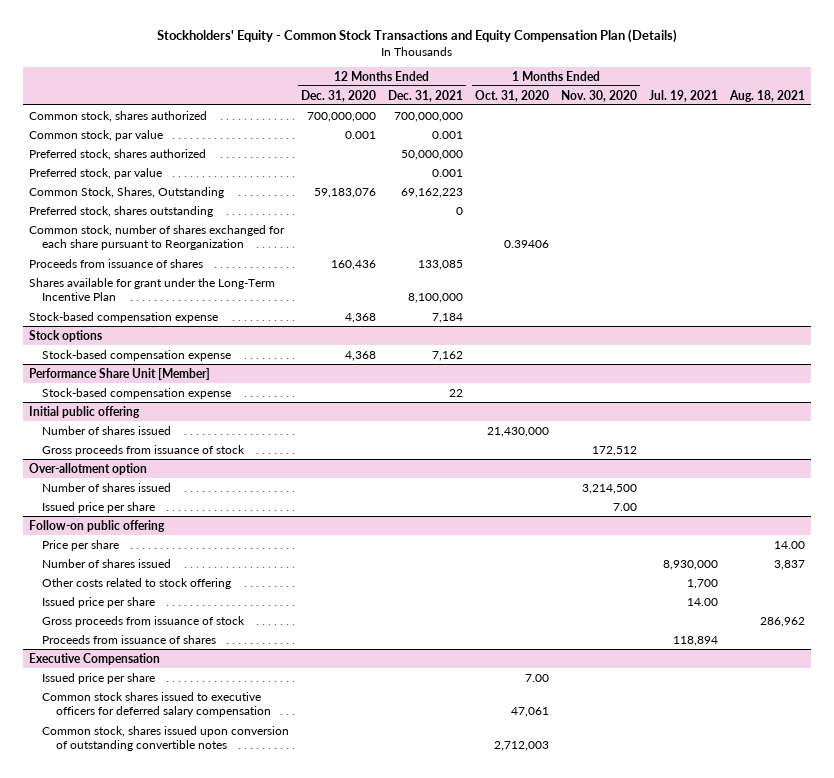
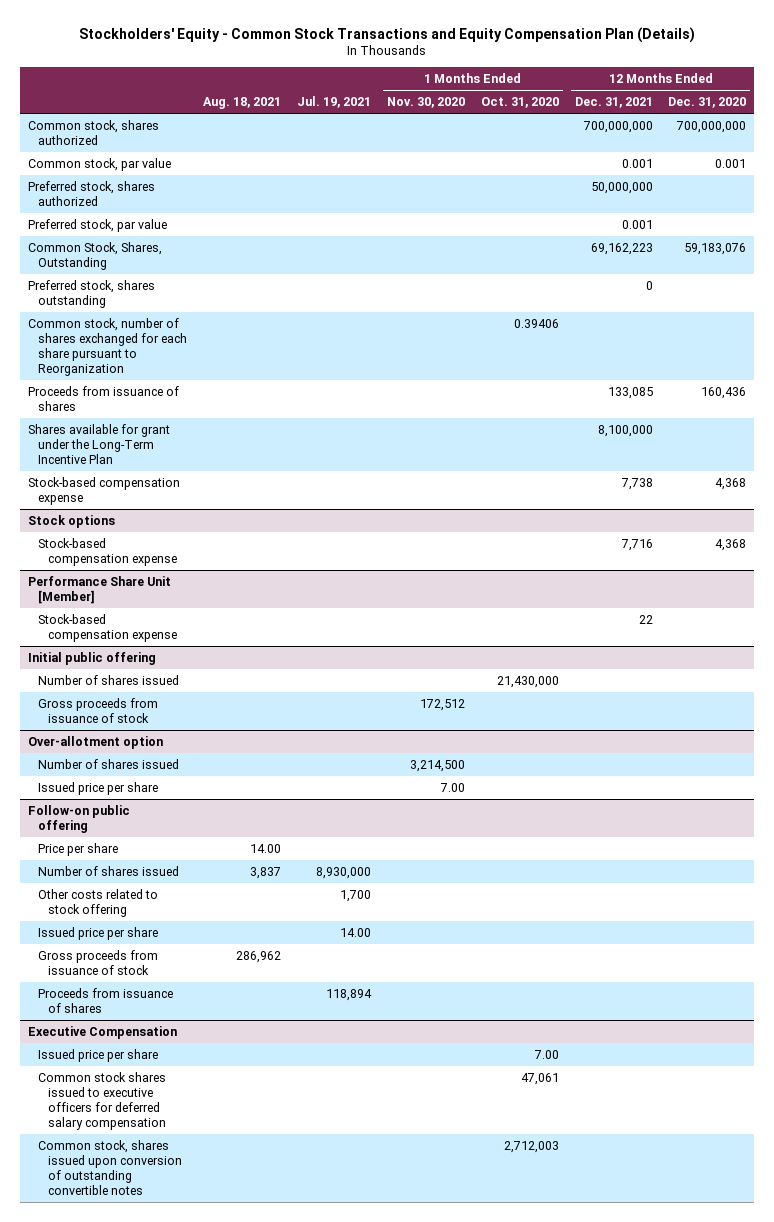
[432,312,464,323] 7,184 -> [620,477,653,490] 7,738
[432,350,464,361] 7,162 -> [620,538,653,551] 7,716

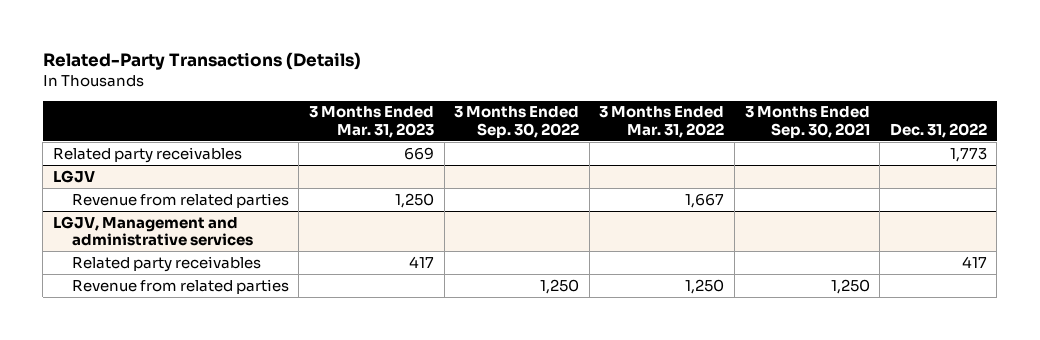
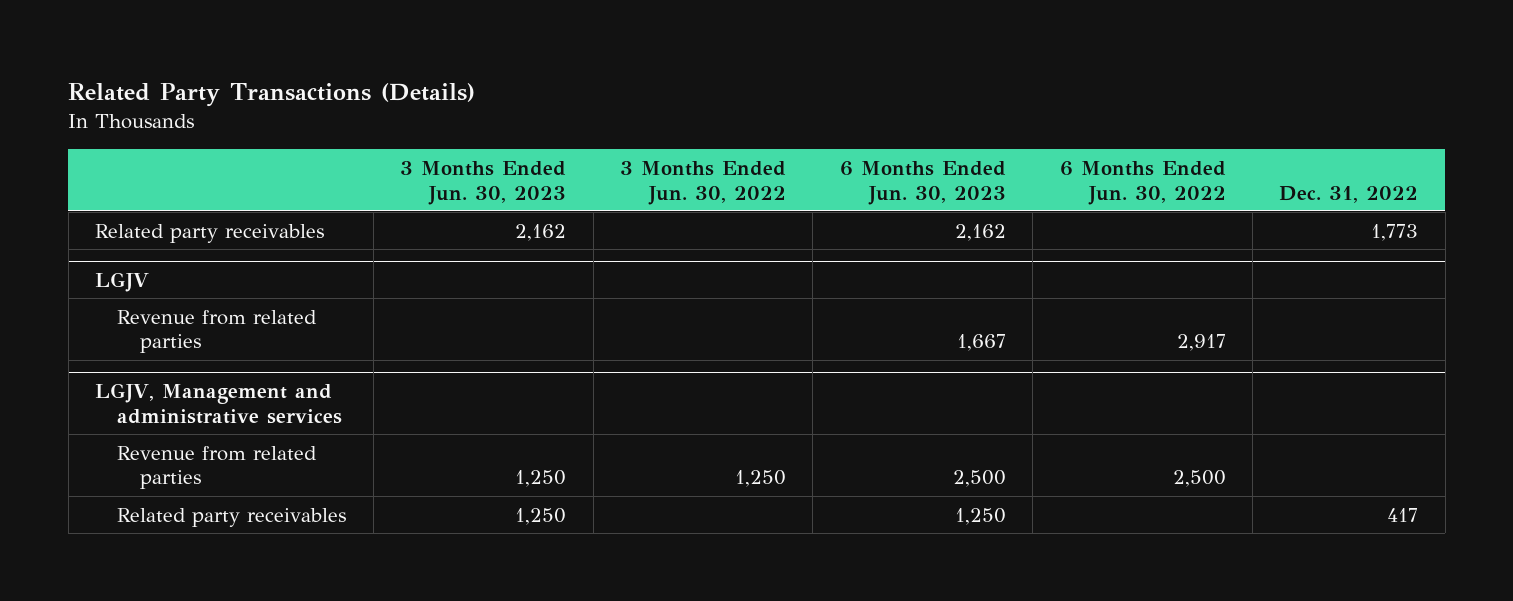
[42,51,361,70] Related-Party Transactions (Details) -> [68,83,476,108] Related Party Transactions (Details)
[308,106,434,138] 3 Months Ended Mar. 31, 2023 -> none
[454,106,580,138] 3 Months Ended Sep. 30, 2022 -> none
[599,106,725,138] 3 Months Ended Mar. 31, 2022 -> none
[744,106,870,138] 3 Months Ended Sep. 30, 2021 -> none
none -> [400,160,567,205] 3 Months Ended Jun. 30, 2023
none -> [619,160,786,205] 3 Months Ended Jun. 30, 2022
none -> [839,160,1006,205] 6 Months Ended Jun. 30, 2023
none -> [1059,160,1226,205] 6 Months Ended Jun. 30, 2022
[71,255,261,272] Related party receivables -> [117,507,347,527] Related party receivables

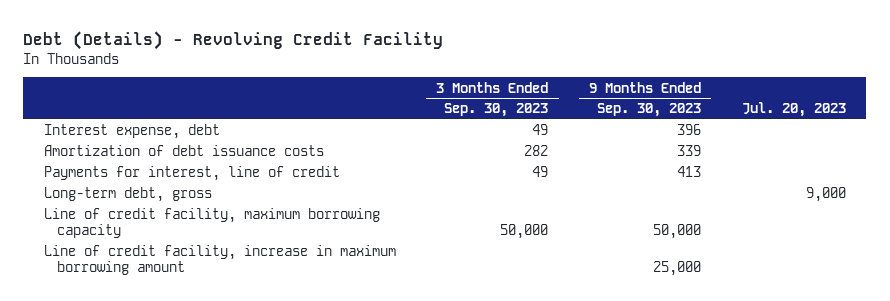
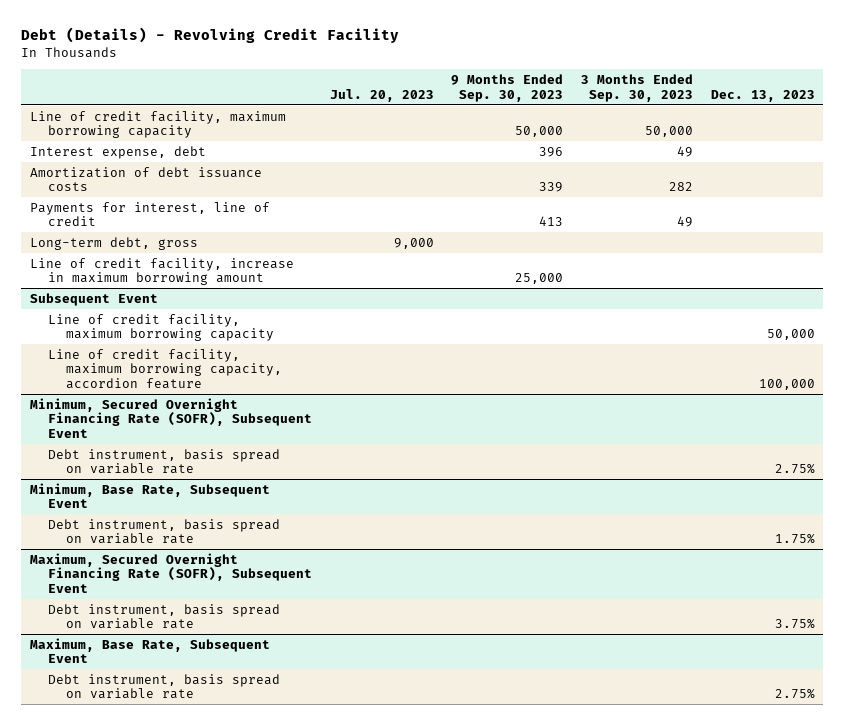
none -> [710,89,815,102] Dec. 13, 2023
[43,208,380,239] Line of credit facility, maximum borrowing capacity -> [30,110,287,139] Line of credit facility, maximum borrowing capacity
none -> [30,292,159,306] Subsequent Event
none -> [47,313,274,342] Line of credit facility, maximum borrowing capacity
none -> [47,348,282,389] Line of credit facility, maximum borrowing capacity, accordion feature
none -> [30,397,312,438] Minimum, Secured Overnight Financing Rate (SOFR), Subsequent Event
none -> [47,448,280,475] Debt instrument, basis spread on variable rate
none -> [30,482,271,509] Minimum, Base Rate, Subsequent Event
none -> [47,518,280,545] Debt instrument, basis spread on variable rate
none -> [30,552,312,593] Maximum, Secured Overnight Financing Rate (SOFR), Subsequent Event
none -> [47,603,280,630] Debt instrument, basis spread on variable rate
none -> [30,637,271,664] Maximum, Base Rate, Subsequent Event
none -> [47,673,280,700] Debt instrument, basis spread on variable rate

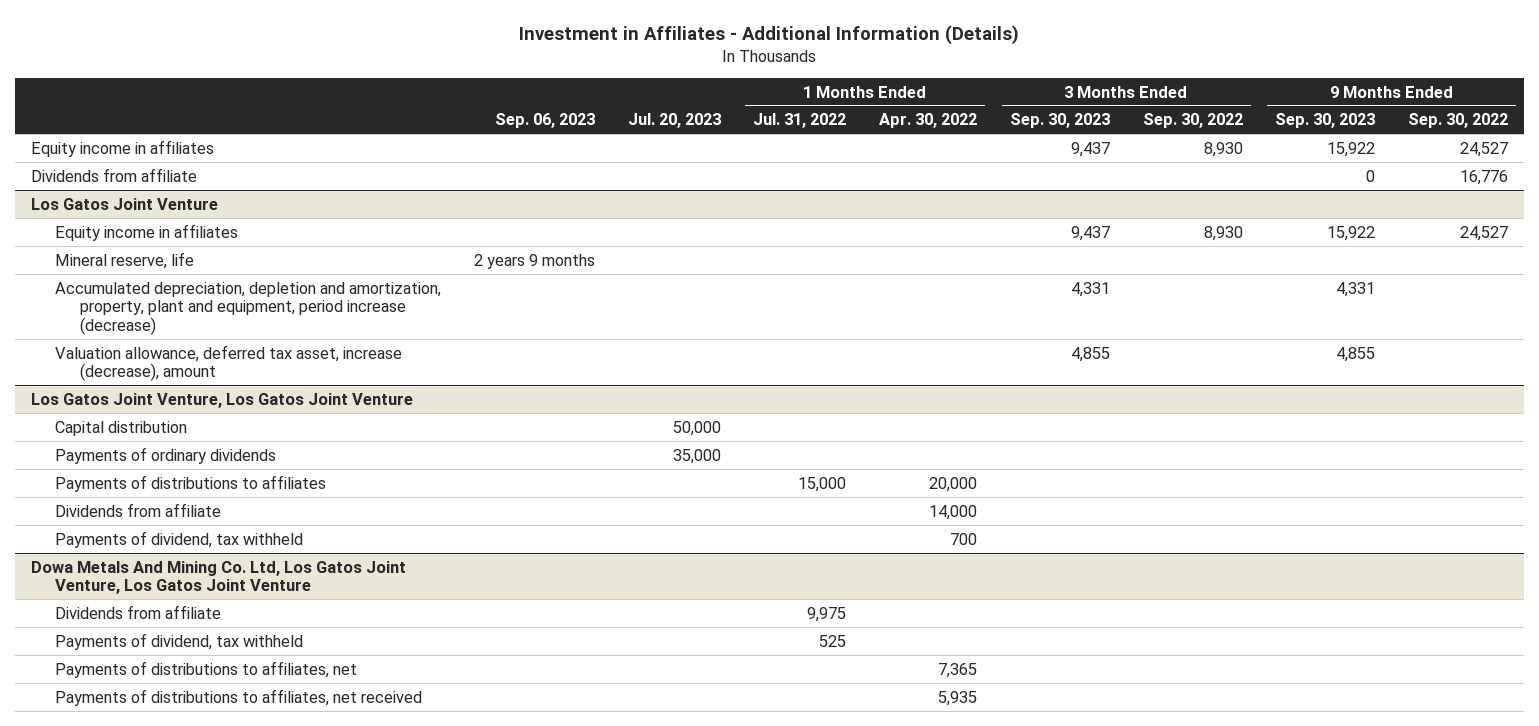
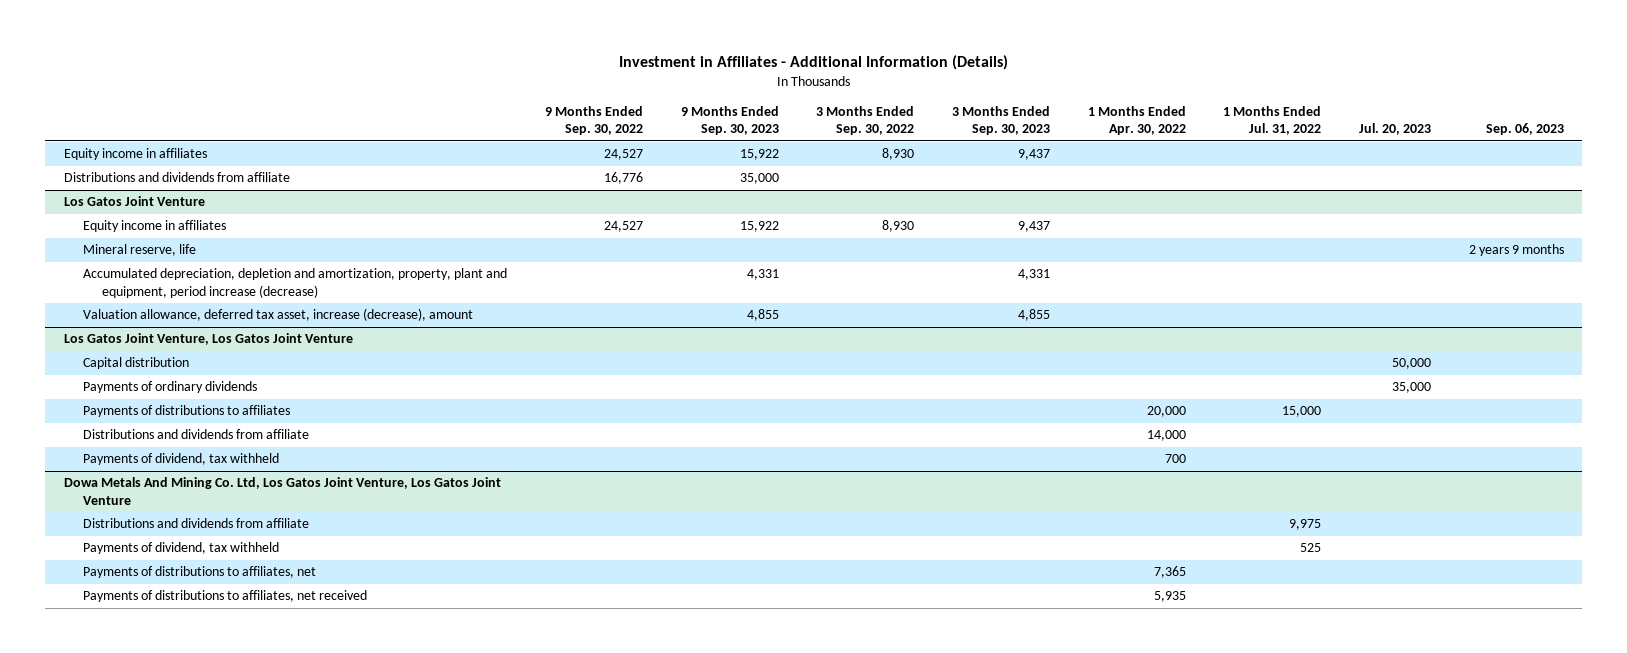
[30,167,197,182] Dividends from affiliate -> [63,172,290,183] Distributions and dividends from affiliate
[1366,169,1376,182] 0 -> [739,173,779,185] 35,000
[55,502,222,517] Dividends from affiliate -> [83,429,310,440] Distributions and dividends from affiliate
[55,604,222,619] Dividends from affiliate -> [83,518,310,529] Distributions and dividends from affiliate

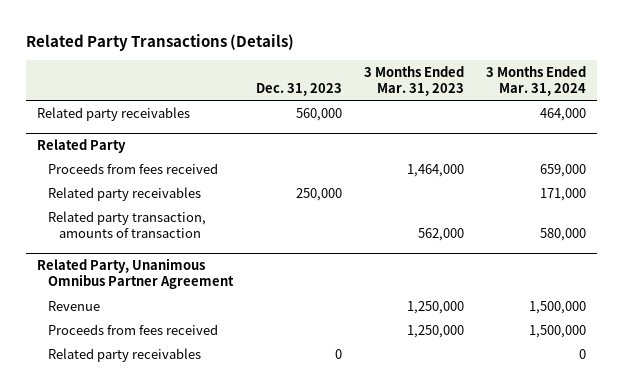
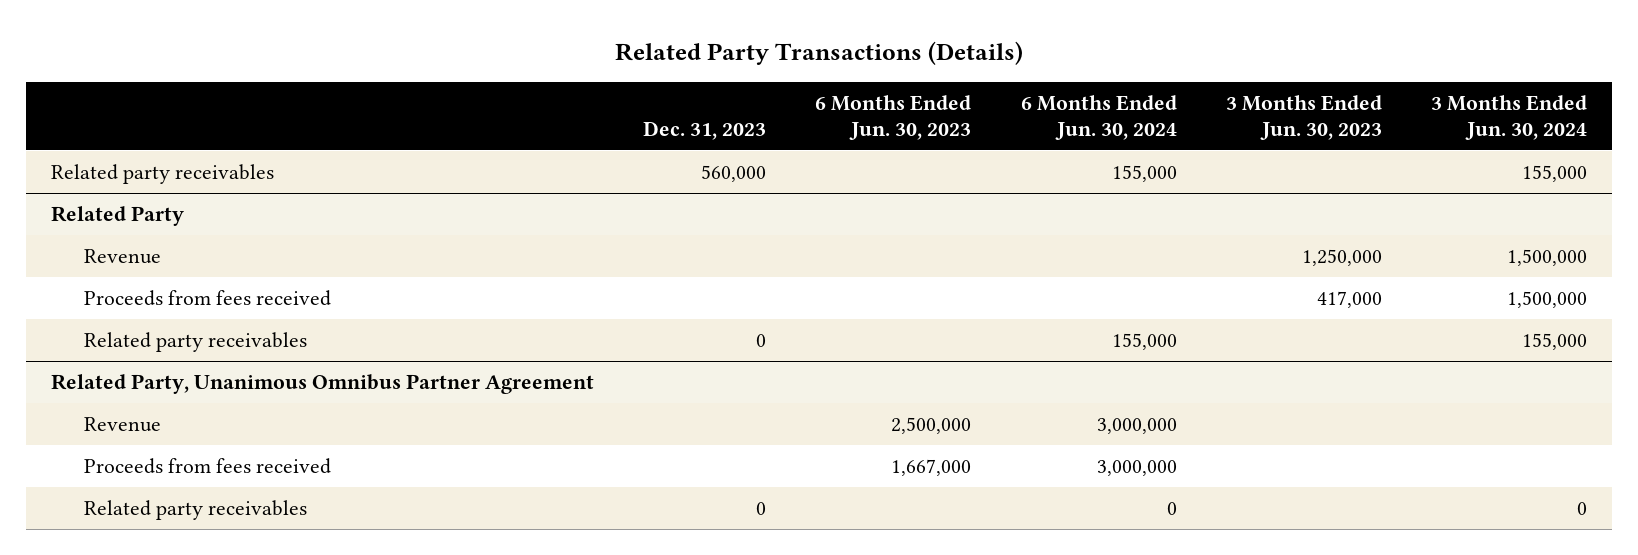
[363,65,464,96] 3 Months Ended Mar. 31, 2023 -> none
[486,65,587,96] 3 Months Ended Mar. 31, 2024 -> none
none -> [815,94,972,140] 6 Months Ended Jun. 30, 2023
none -> [1020,94,1177,140] 6 Months Ended Jun. 30, 2024
none -> [1226,94,1383,140] 3 Months Ended Jun. 30, 2023
none -> [1431,94,1588,140] 3 Months Ended Jun. 30, 2024
none -> [83,249,161,265] Revenue
[48,210,207,239] Related party transaction, amounts of transaction -> none
[295,187,342,201] 250,000 -> [756,334,767,348] 0

